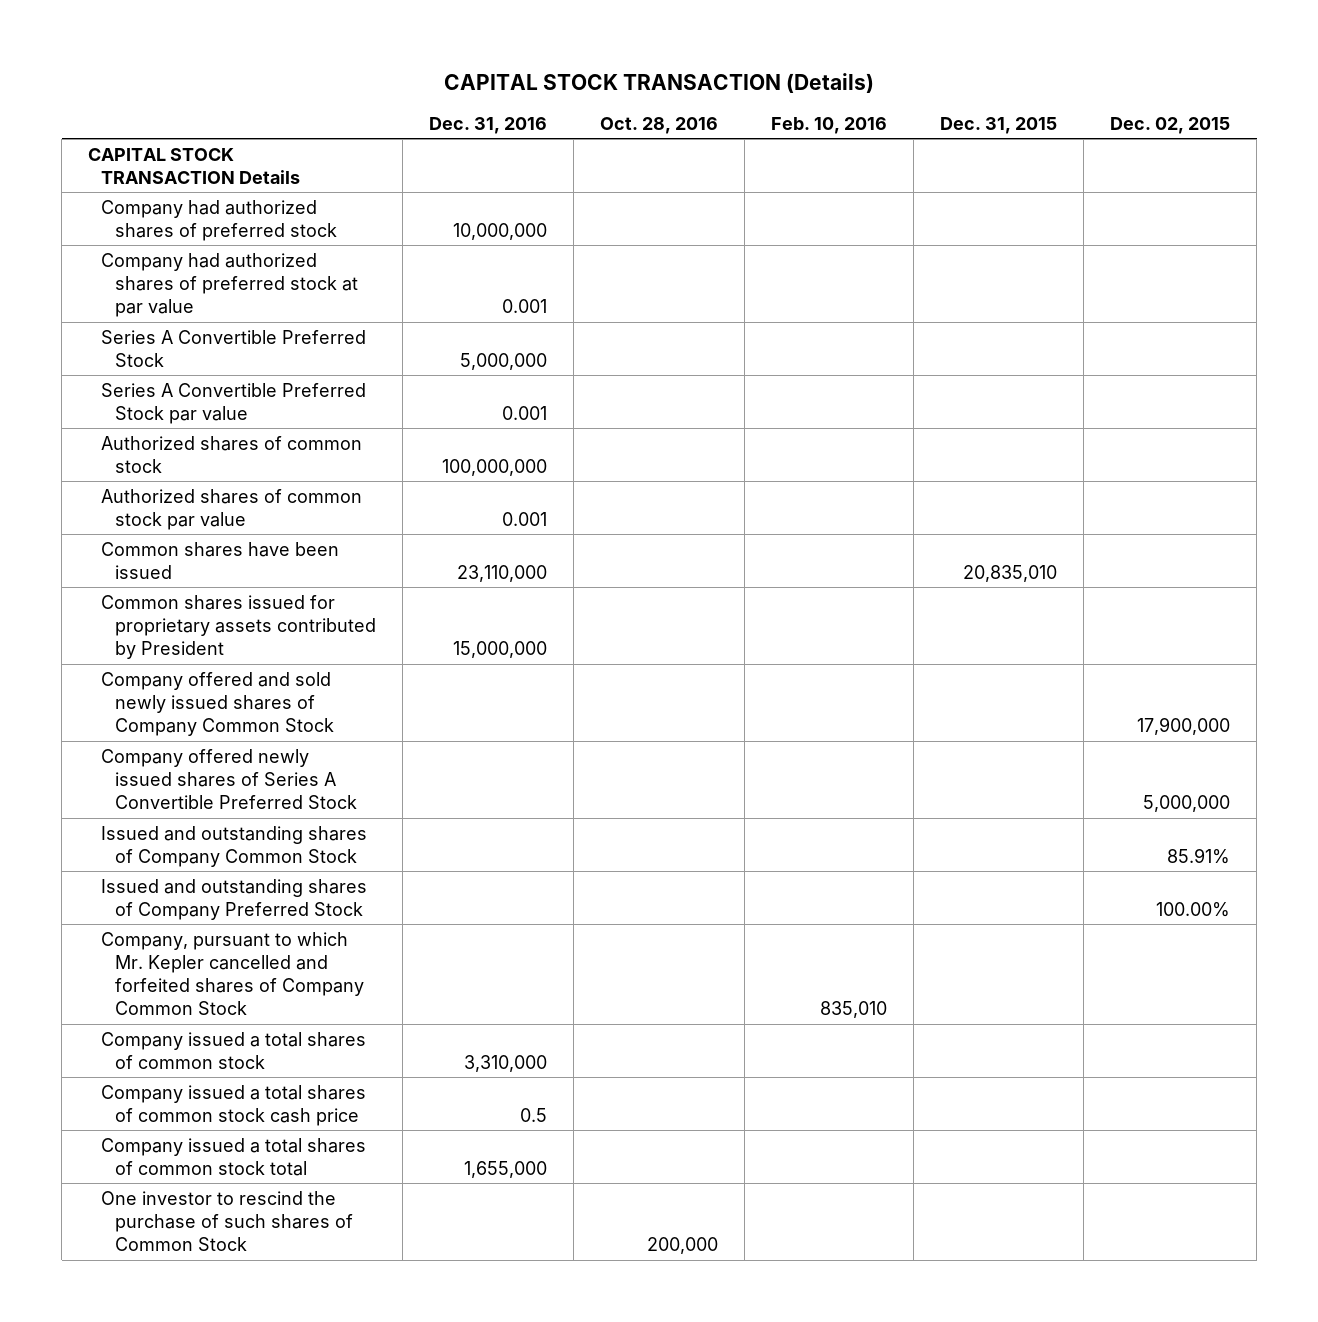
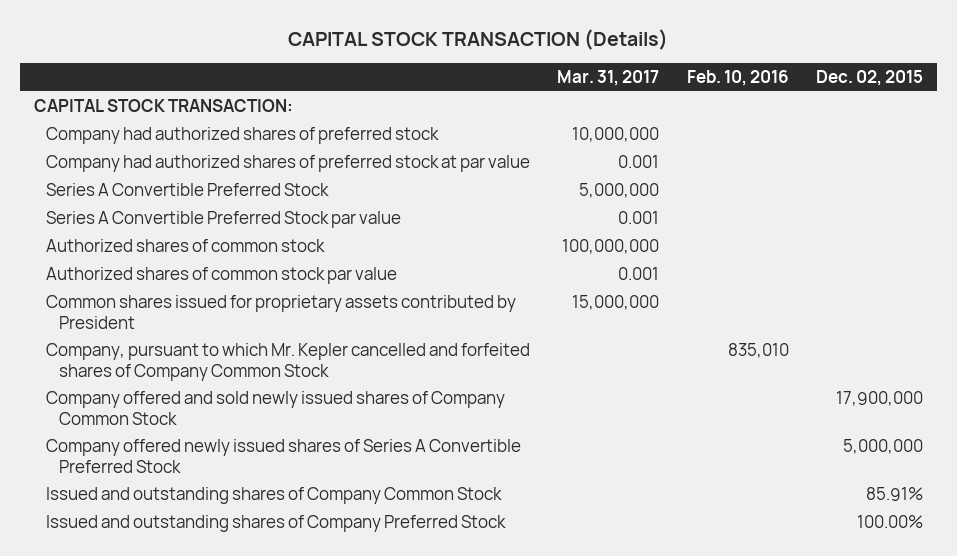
[428,116,547,134] Dec. 31, 2016 -> none
[599,116,718,134] Oct. 28, 2016 -> none
[939,116,1057,134] Dec. 31, 2015 -> none
none -> [557,70,660,87] Mar. 31, 2017
[88,147,301,184] CAPITAL STOCK TRANSACTION Details -> [33,99,293,113] CAPITAL STOCK TRANSACTION:
[101,541,340,579] Common shares have been issued -> none
[101,931,364,1016] Company, pursuant to which Mr. Kepler cancelled and forfeited shares of Company Common Stock -> [46,343,531,381] Company, pursuant to which Mr. Kepler cancelled and forfeited shares of Company Common Stock
[101,1031,367,1069] Company issued a total shares of common stock -> none
[101,1084,367,1126] Company issued a total shares of common stock cash price -> none
[101,1137,367,1176] Company issued a total shares of common stock total -> none
[101,1190,353,1252] One investor to rescind the purchase of such shares of Common Stock -> none

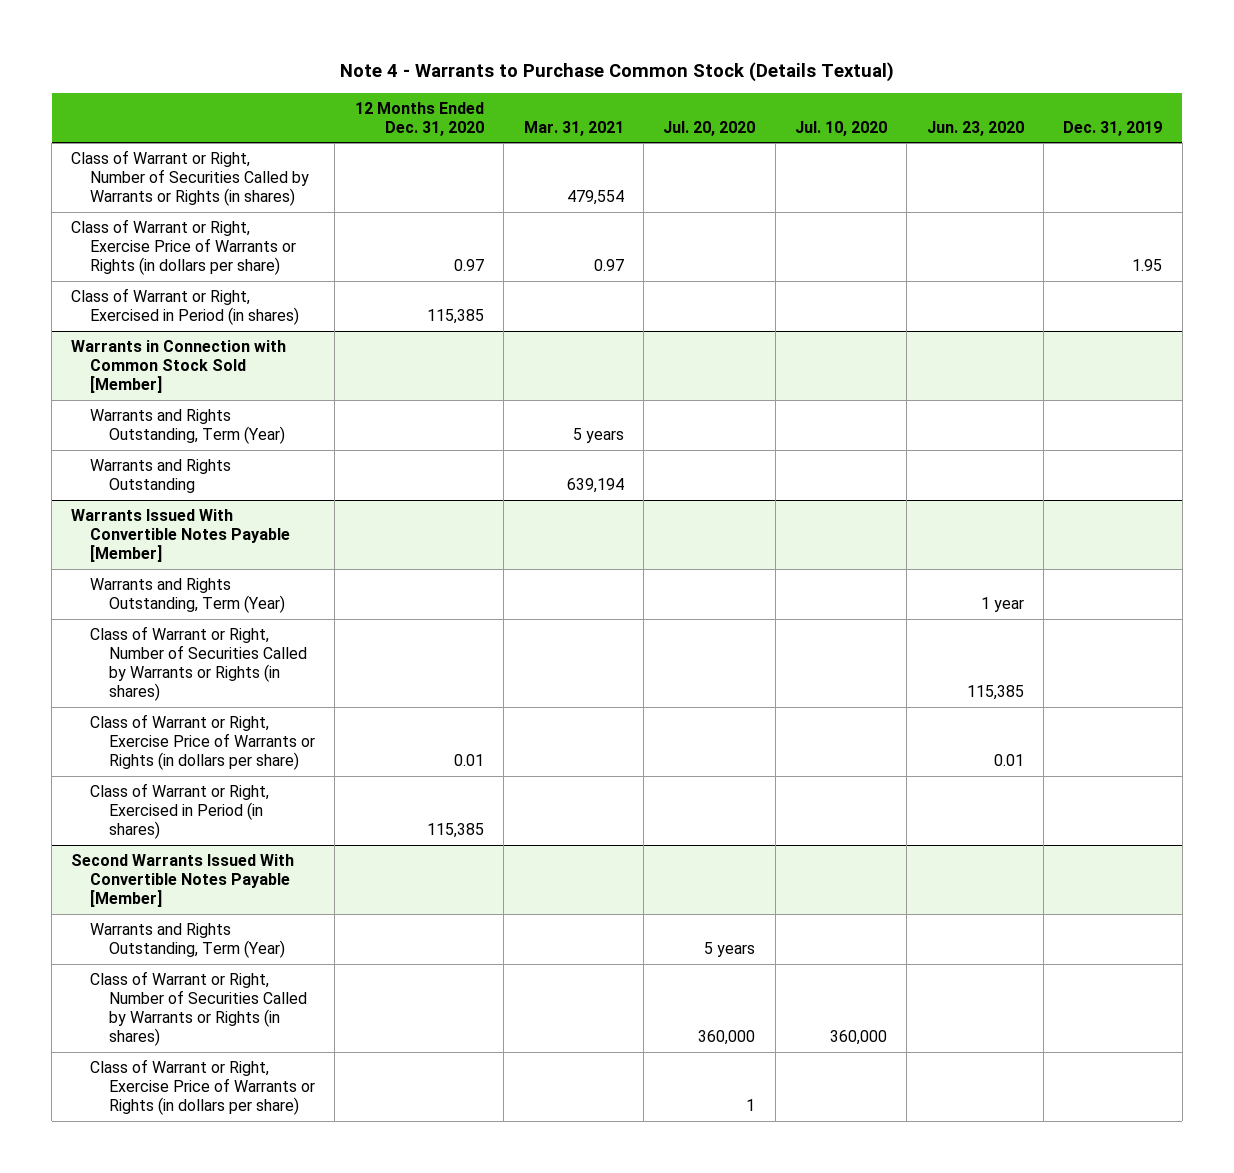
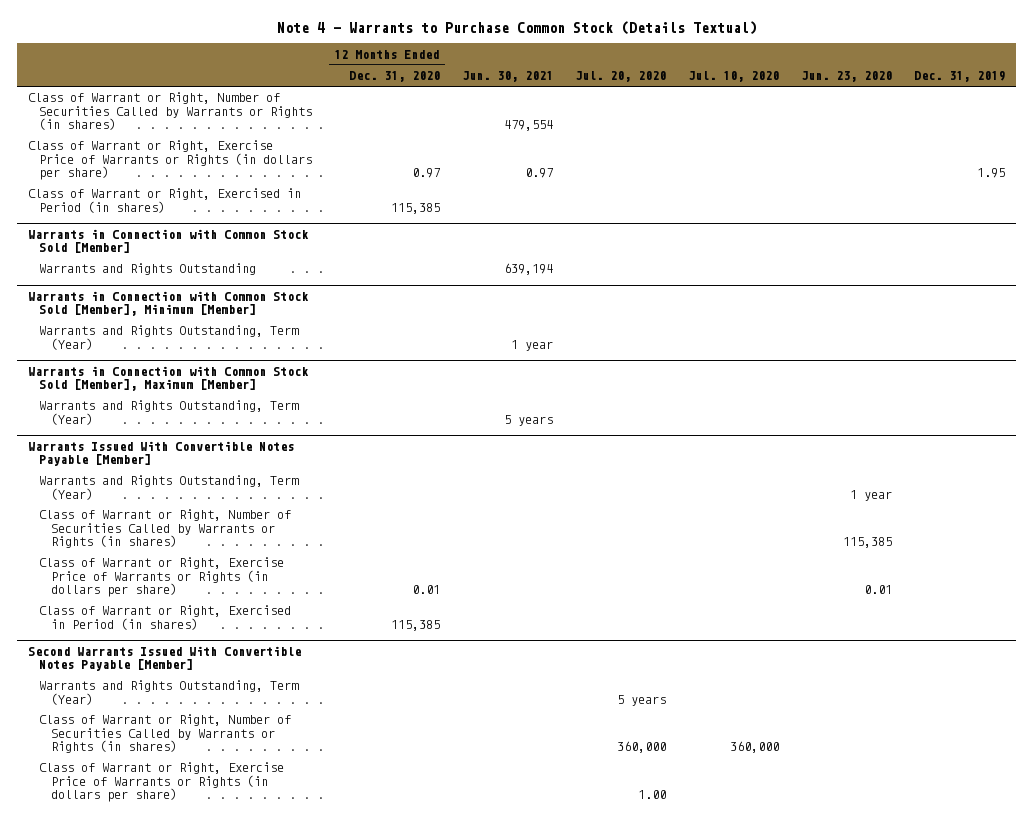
[523,120,624,136] Mar. 31, 2021 -> none
none -> [461,71,553,83] Jun. 30, 2021
[90,408,286,445] Warrants and Rights Outstanding, Term (Year) -> none
none -> [27,291,309,317] Warrants in Connection with Common Stock Sold [Member], Minimum [Member]
none -> [39,325,300,350] Warrants and Rights Outstanding, Term (Year)
none -> [27,366,309,392] Warrants in Connection with Common Stock Sold [Member], Maximum [Member]
none -> [39,400,300,425] Warrants and Rights Outstanding, Term (Year)
[746,1099,756,1112] 1 -> [637,789,666,799] 1.00

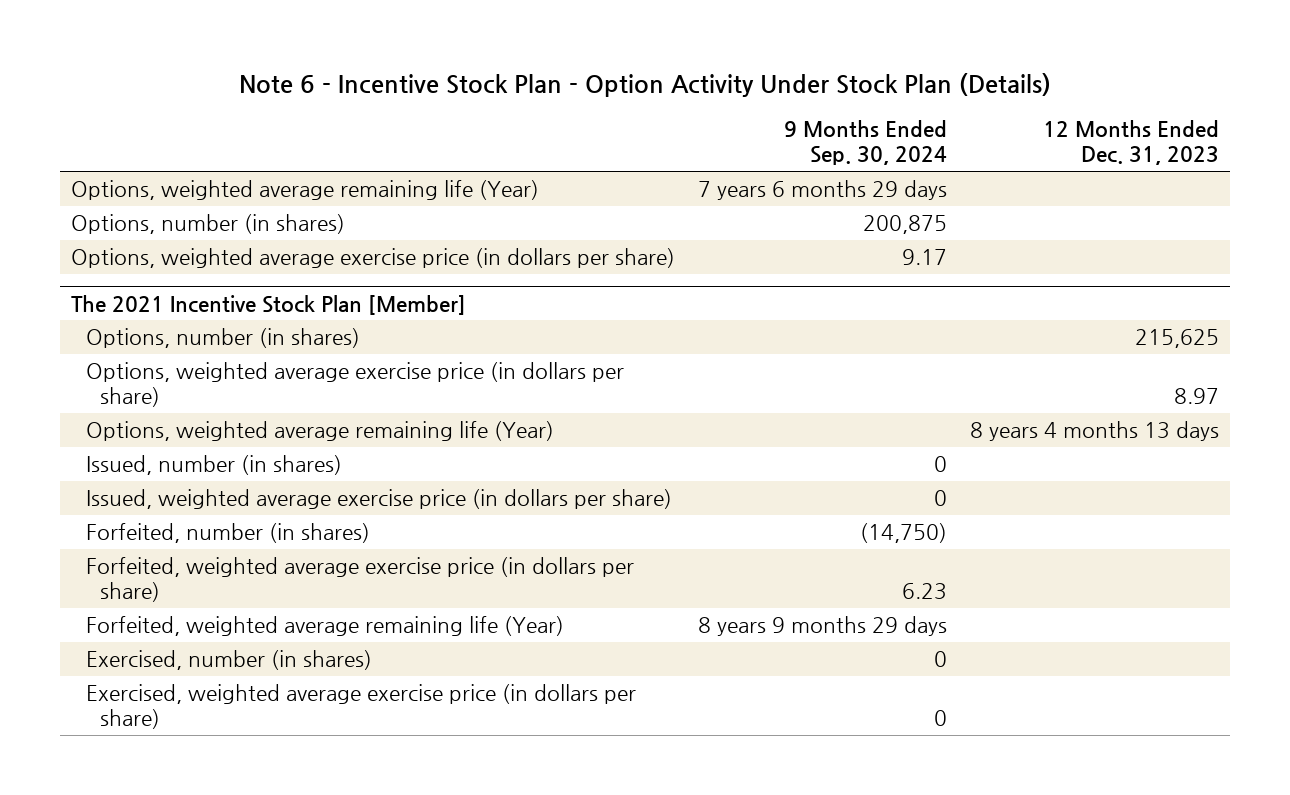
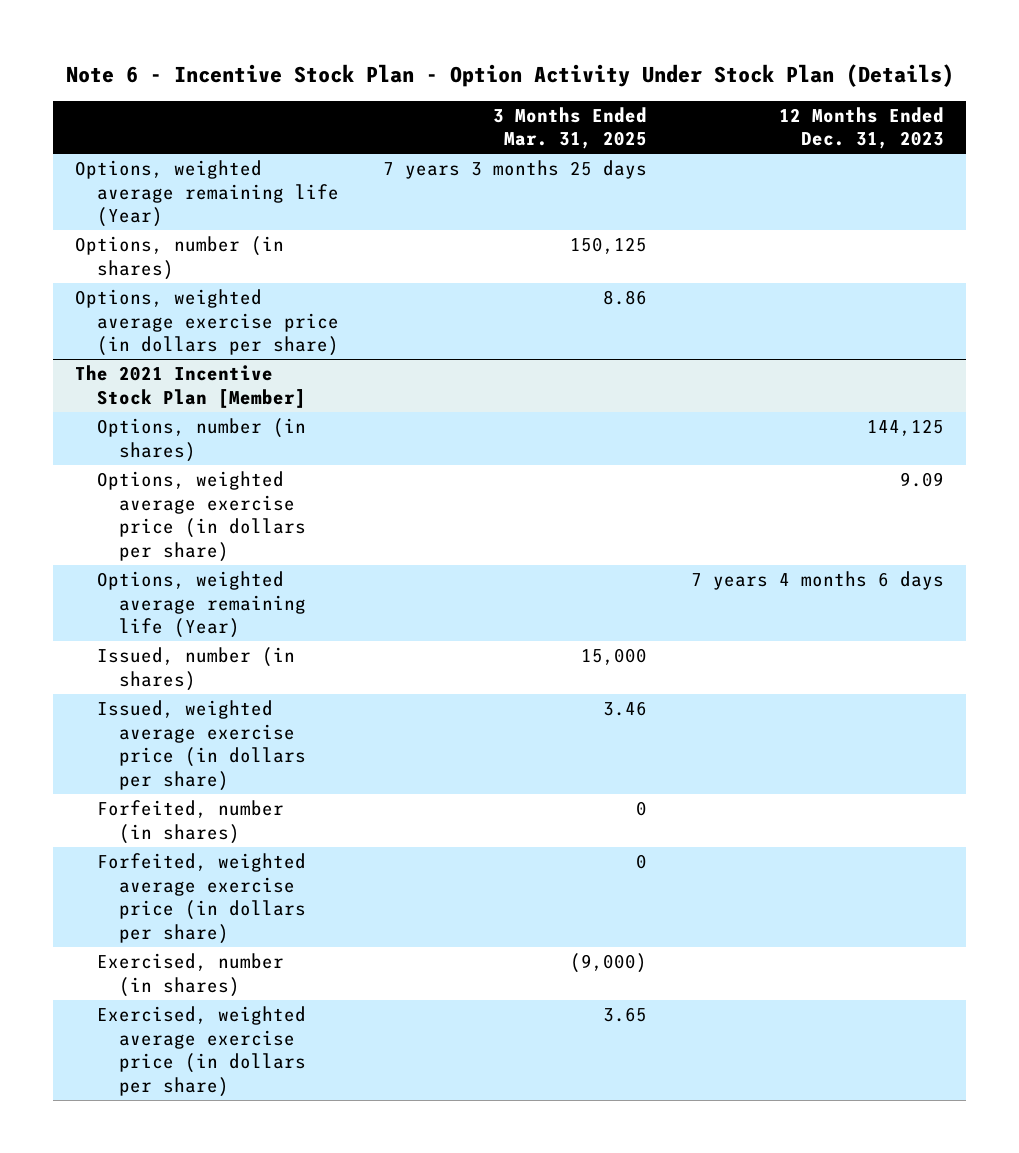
[784,119,948,166] 9 Months Ended Sep. 30, 2024 -> none
none -> [493,106,648,150] 3 Months Ended Mar. 31, 2025
[1134,329,1219,349] 215,625 -> [867,419,945,437] 144,125
[1173,388,1219,405] 8.97 -> [900,472,945,488] 9.09
[969,421,1219,442] 8 years 4 months 13 days -> [691,571,945,591] 7 years 4 months 6 days
[85,616,564,637] Forfeited, weighted average remaining life (Year) -> none

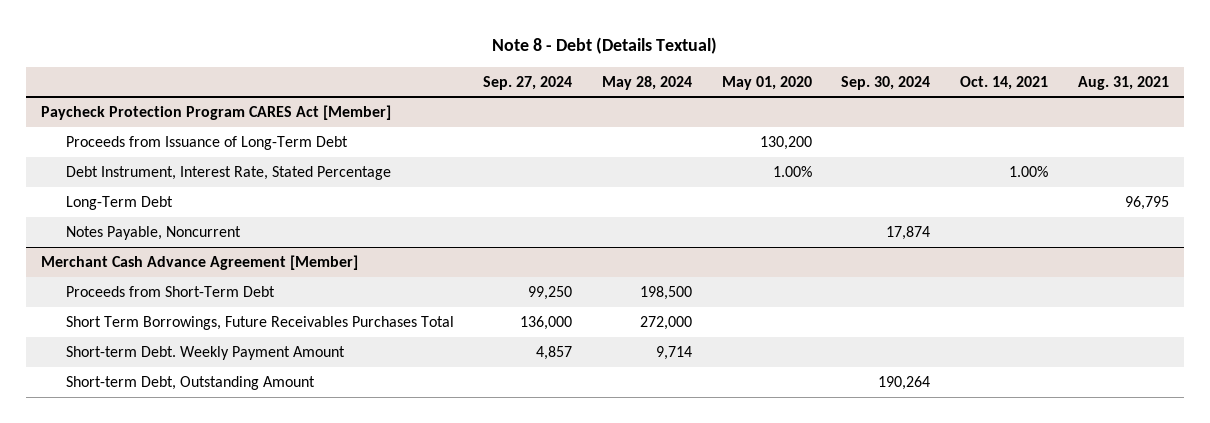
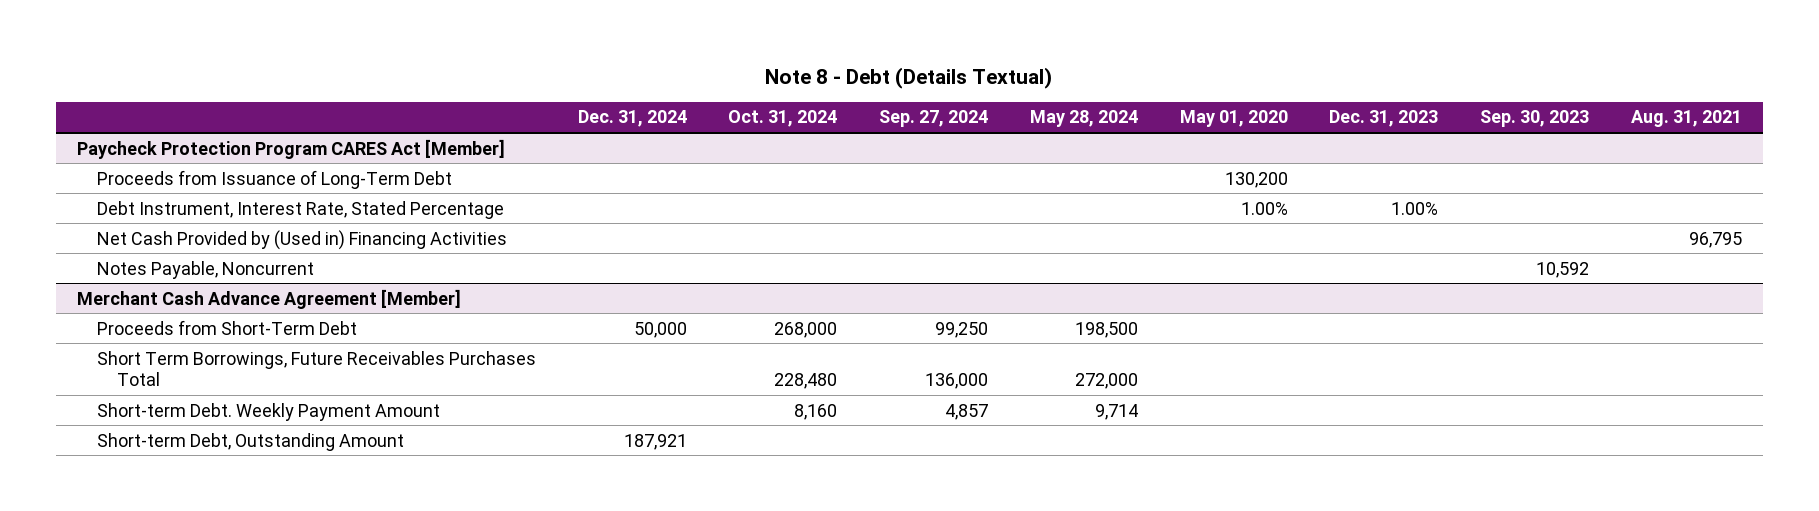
[841,75,931,90] Sep. 30, 2024 -> none
[960,75,1049,90] Oct. 14, 2021 -> none
none -> [577,110,687,128] Dec. 31, 2024
none -> [728,110,838,128] Oct. 31, 2024
none -> [1329,110,1439,128] Dec. 31, 2023
none -> [1480,110,1590,128] Sep. 30, 2023
[65,196,173,211] Long-Term Debt -> [96,229,507,250] Net Cash Provided by (Used in) Financing Activities

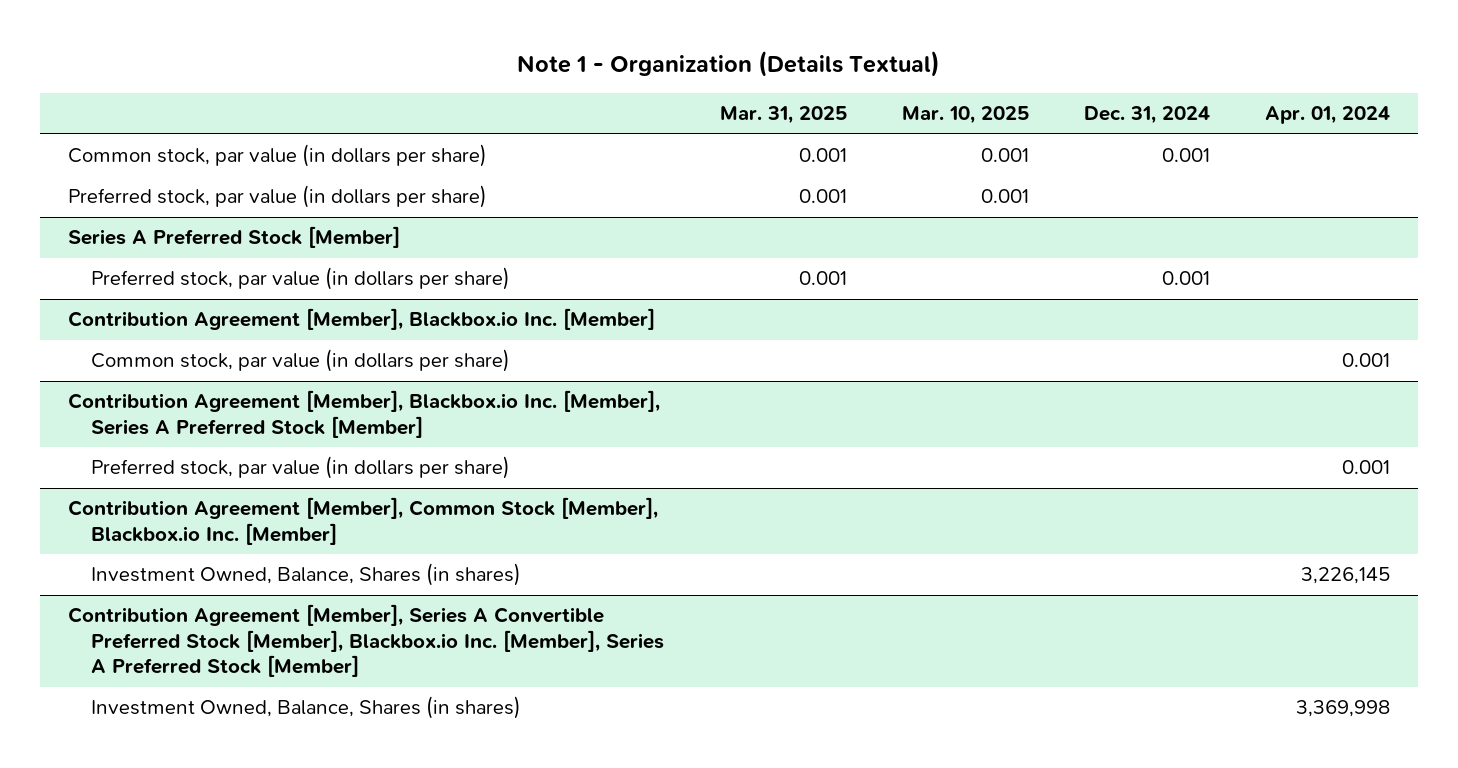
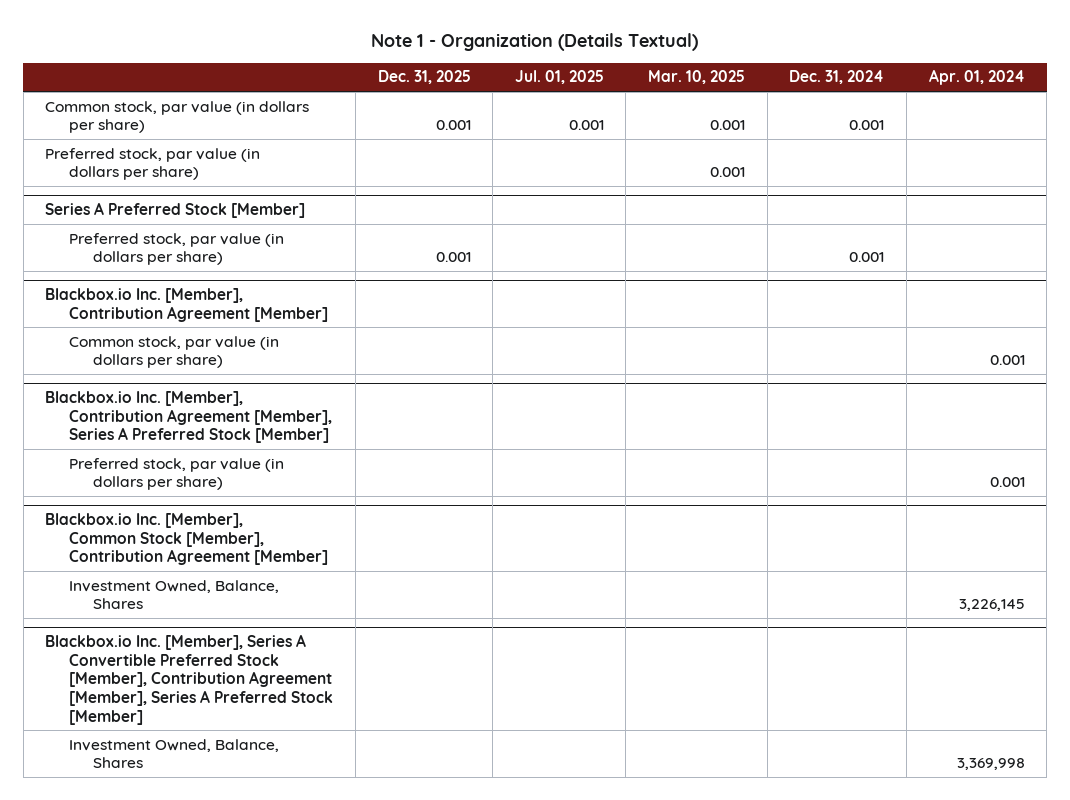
[719,106,847,125] Mar. 31, 2025 -> none
none -> [377,70,471,85] Dec. 31, 2025
none -> [514,70,604,85] Jul. 01, 2025
[67,308,655,331] Contribution Agreement [Member], Blackbox.io Inc. [Member] -> [45,288,329,322] Blackbox.io Inc. [Member], Contribution Agreement [Member]
[67,390,660,438] Contribution Agreement [Member], Blackbox.io Inc. [Member], Series A Preferred Stock [Member] -> [45,391,333,444] Blackbox.io Inc. [Member], Contribution Agreement [Member], Series A Preferred Stock [Member]
[67,497,658,545] Contribution Agreement [Member], Common Stock [Member], Blackbox.io Inc. [Member] -> [45,513,329,566] Blackbox.io Inc. [Member], Common Stock [Member], Contribution Agreement [Member]
[91,563,522,587] Investment Owned, Balance, Shares (in shares) -> [69,579,280,610] Investment Owned, Balance, Shares
[67,604,665,678] Contribution Agreement [Member], Series A Convertible Preferred Stock [Member], Blackbox.io Inc. [Member], Series A Preferred Stock [Member] -> [45,634,334,725] Blackbox.io Inc. [Member], Series A Convertible Preferred Stock [Member], Contribution Agreement [Member], Series A Preferred Stock [Member]
[91,696,522,720] Investment Owned, Balance, Shares (in shares) -> [69,738,280,769] Investment Owned, Balance, Shares

